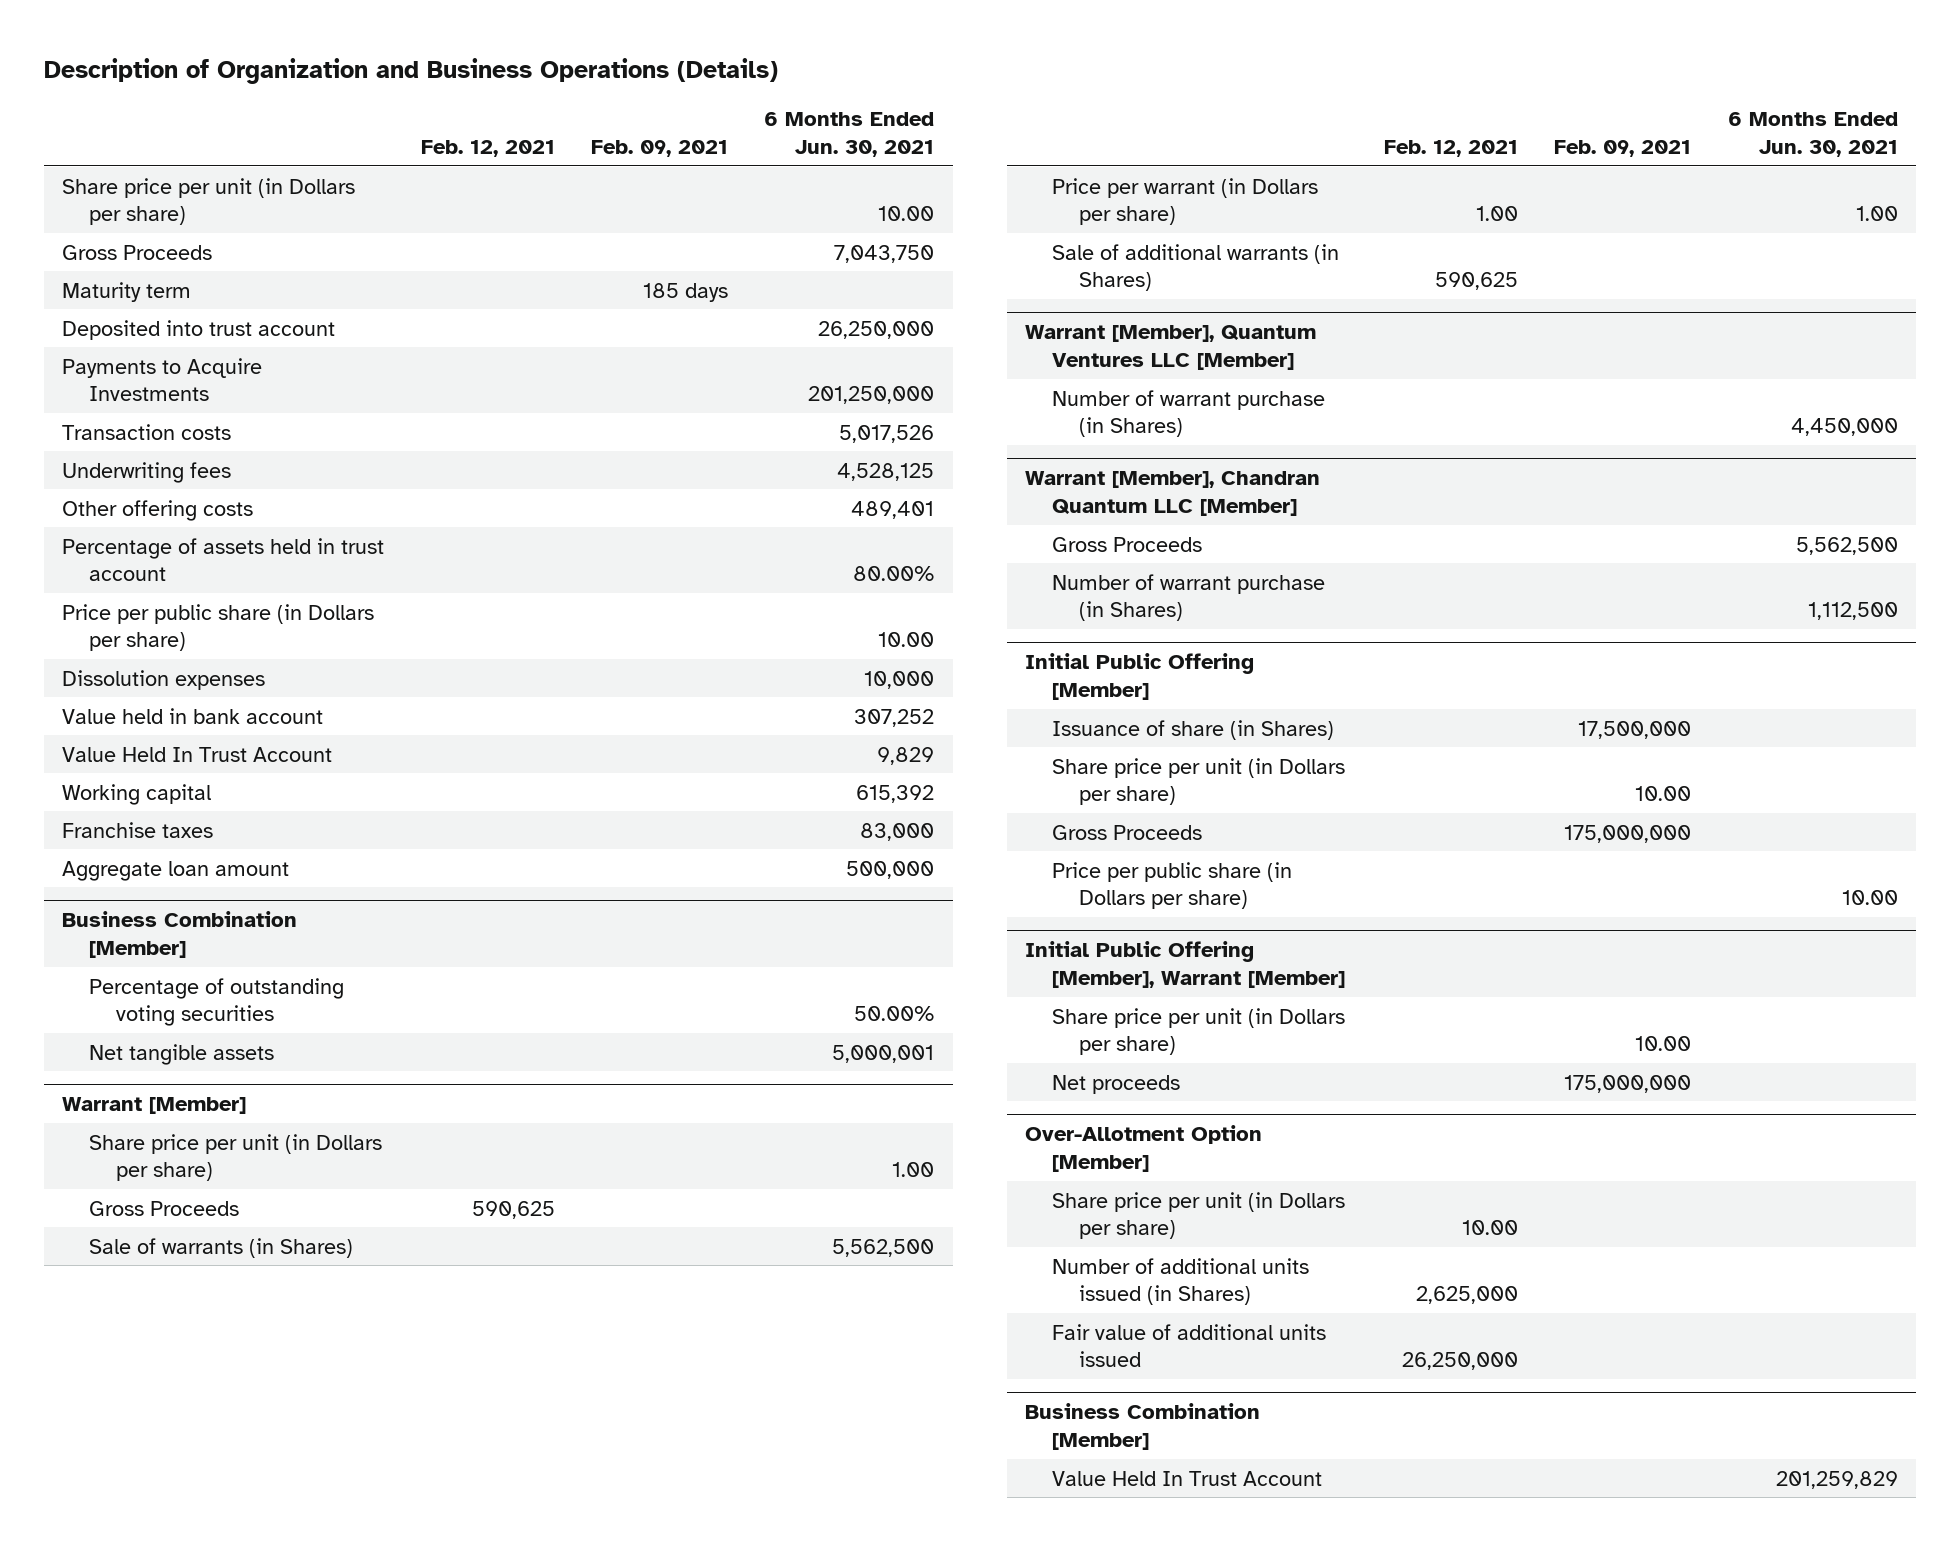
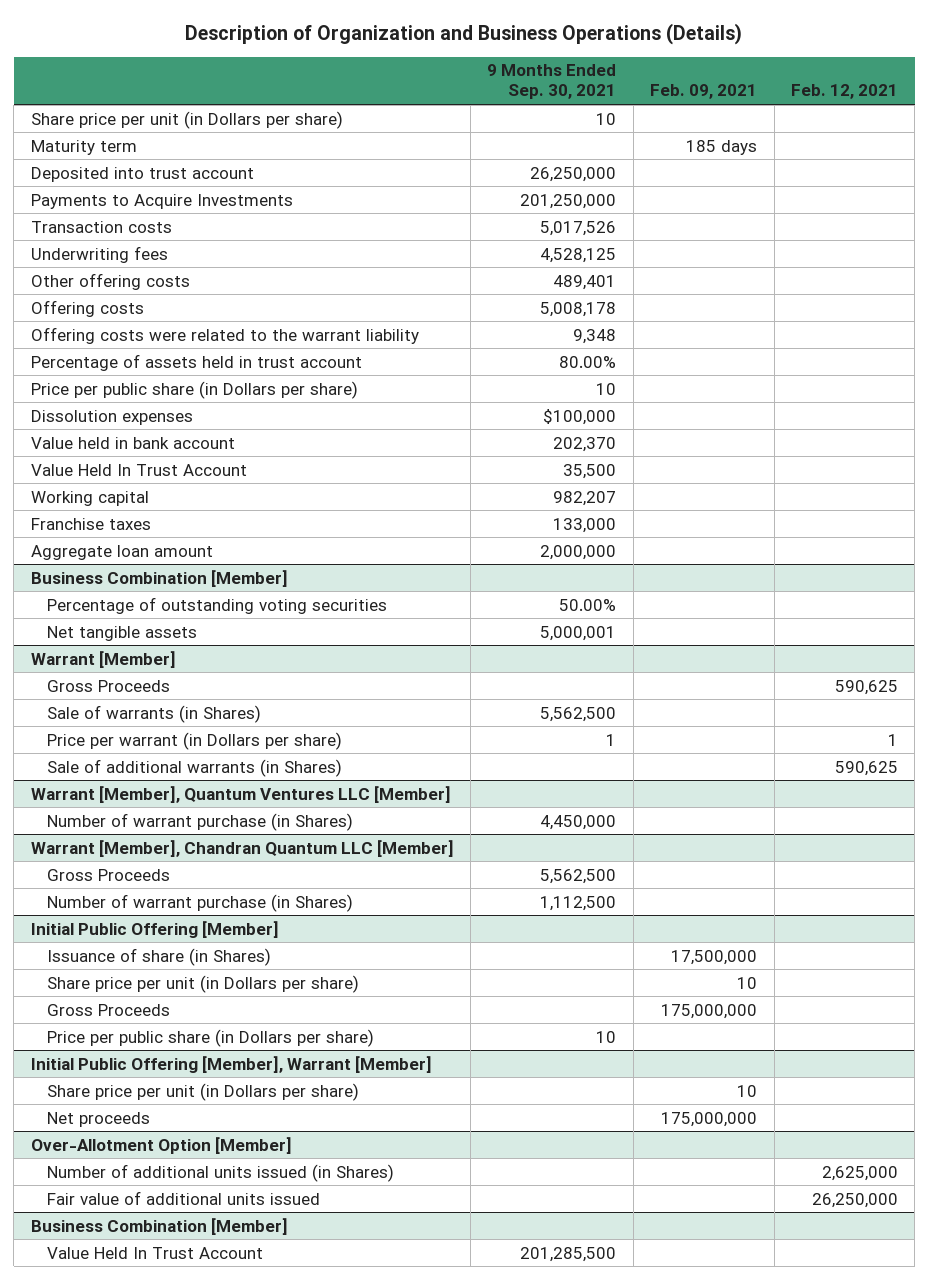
[764,112,935,157] 6 Months Ended Jun. 30, 2021 -> none
none -> [487,64,617,100] 9 Months Ended Sep. 30, 2021
[62,244,213,260] Gross Proceeds -> none
none -> [30,299,144,317] Offering costs
none -> [30,326,419,344] Offering costs were related to the warrant liability
[89,1133,383,1182] Share price per unit (in Dollars per share) -> none
[1475,206,1518,222] 1.00 -> [888,733,899,746] 1
[1635,786,1692,802] 10.00 -> [737,976,758,989] 10
[1635,1036,1692,1052] 10.00 -> [737,1084,758,1097] 10
[1052,1191,1346,1240] Share price per unit (in Dollars per share) -> none

